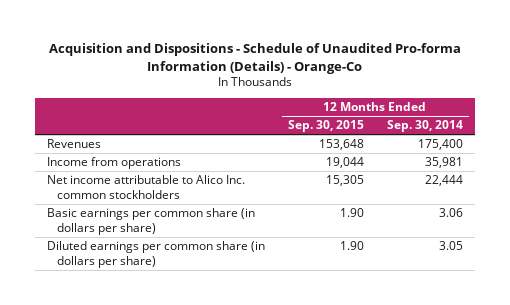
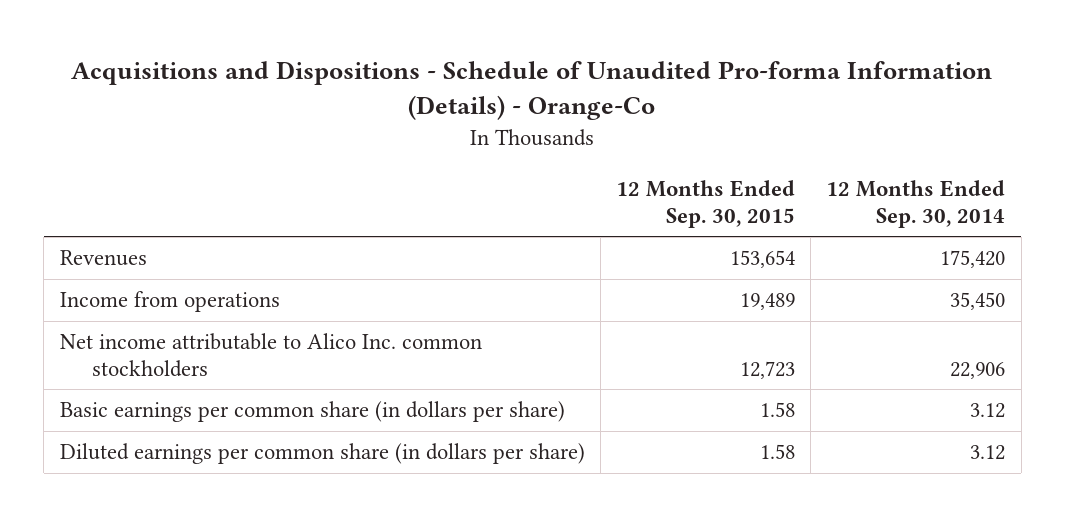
[48,43,461,74] Acquisition and Dispositions - Schedule of Unaudited Pro-forma Information (Details) - Orange-Co -> [71,61,993,121] Acquisitions and Dispositions - Schedule of Unaudited Pro-forma Information (Details) - Orange-Co
[318,139,364,151] 153,648 -> [729,250,795,269] 153,654
[418,139,464,151] 175,400 -> [940,250,1006,269] 175,420
[325,157,364,169] 19,044 -> [739,293,795,311] 19,489
[425,157,464,169] 35,981 -> [950,292,1006,311] 35,450
[325,175,364,187] 15,305 -> [739,360,795,379] 12,723
[425,175,464,187] 22,444 -> [950,361,1006,379] 22,906
[339,208,364,218] 1.90 -> [759,402,795,418] 1.58
[439,208,464,218] 3.06 -> [970,403,1006,419] 3.12
[339,241,364,251] 1.90 -> [759,444,795,460] 1.58
[439,241,464,251] 3.05 -> [970,445,1006,461] 3.12

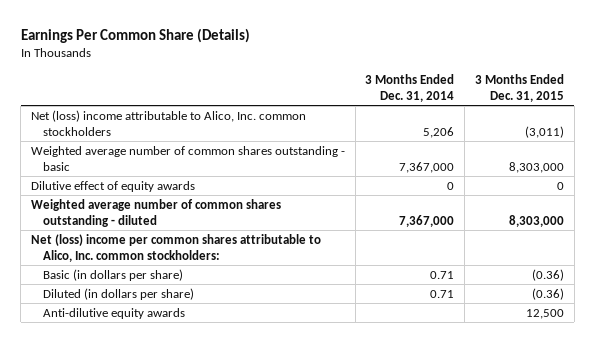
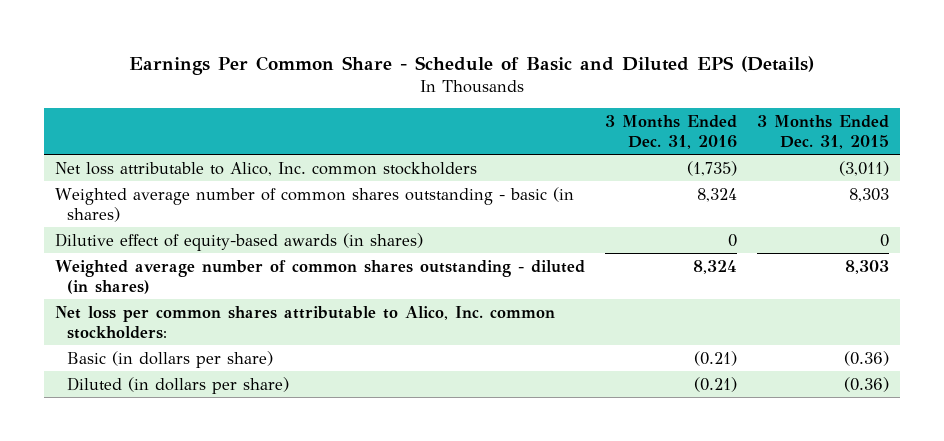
[20,28,250,44] Earnings Per Common Share (Details) -> [128,55,814,75] Earnings Per Common Share - Schedule of Basic and Diluted EPS (Details)
[365,73,455,102] 3 Months Ended Dec. 31, 2014 -> none
none -> [604,114,737,150] 3 Months Ended Dec. 31, 2016
[30,109,306,136] Net (loss) income attributable to Alico, Inc. common stockholders -> [54,161,477,176] Net loss attributable to Alico, Inc. common stockholders
[30,145,345,171] Weighted average number of common shares outstanding - basic -> [54,186,574,222] Weighted average number of common shares outstanding - basic (in shares)
[508,161,564,173] 8,303,000 -> [849,187,890,202] 8,303
[30,180,195,192] Dilutive effect of equity awards -> [54,232,423,251] Dilutive effect of equity-based awards (in shares)
[30,198,281,227] Weighted average number of common shares outstanding - diluted -> [54,259,585,294] Weighted average number of common shares outstanding - diluted (in shares)
[508,214,564,227] 8,303,000 -> [845,259,890,274] 8,303
[30,233,321,262] Net (loss) income per common shares attributable to Alico, Inc. common stockholders: -> [54,305,555,339] Net loss per common shares attributable to Alico, Inc. common stockholders:
[43,307,186,319] Anti-dilutive equity awards -> none

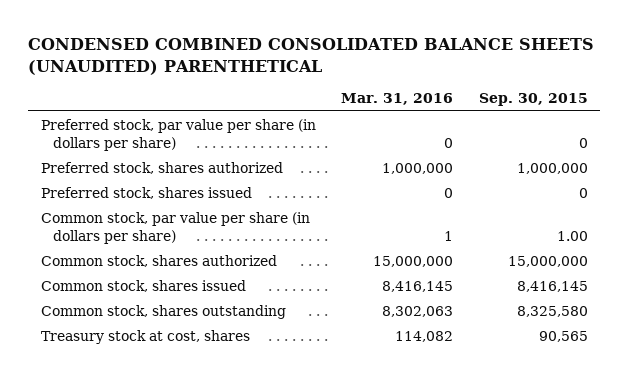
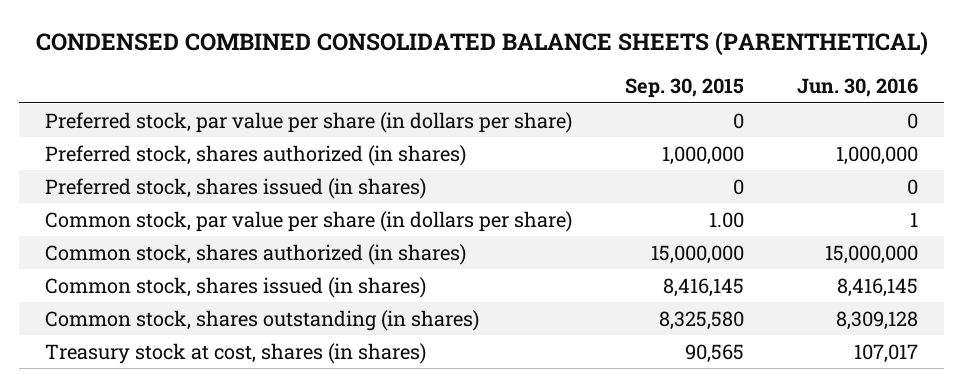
[27,37,594,75] CONDENSED COMBINED CONSOLIDATED BALANCE SHEETS (UNAUDITED) PARENTHETICAL -> [35,30,928,56] CONDENSED COMBINED CONSOLIDATED BALANCE SHEETS (PARENTHETICAL)
[341,93,454,106] Mar. 31, 2016 -> none
none -> [796,78,918,98] Jun. 30, 2016
[40,161,283,174] Preferred stock, shares authorized -> [45,144,467,166] Preferred stock, shares authorized (in shares)
[40,186,252,199] Preferred stock, shares issued -> [45,177,427,199] Preferred stock, shares issued (in shares)
[40,254,277,267] Common stock, shares authorized -> [45,243,467,265] Common stock, shares authorized (in shares)
[40,279,246,292] Common stock, shares issued -> [45,276,427,298] Common stock, shares issued (in shares)
[40,304,286,319] Common stock, shares outstanding -> [45,309,480,331] Common stock, shares outstanding (in shares)
[40,329,250,344] Treasury stock at cost, shares -> [45,342,427,364] Treasury stock at cost, shares (in shares)

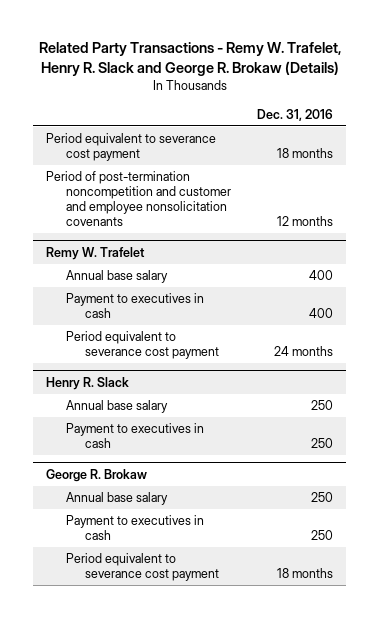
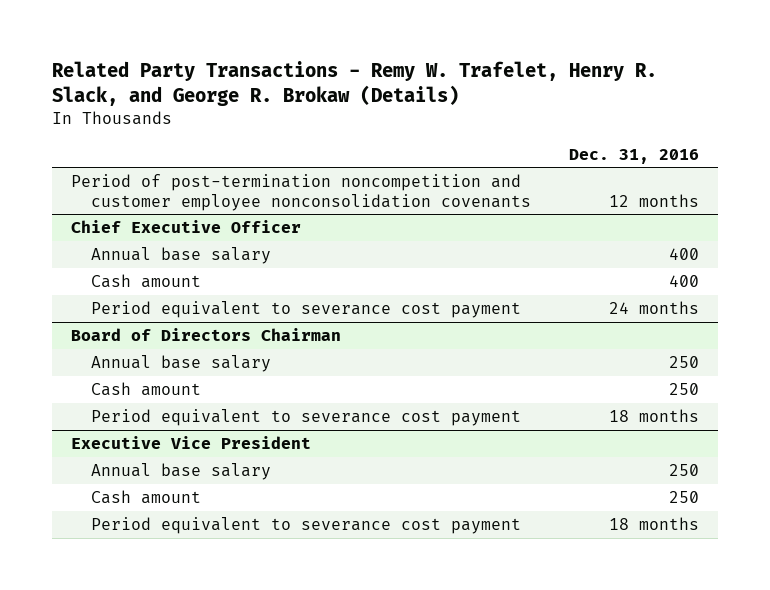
[38,42,341,76] Related Party Transactions - Remy W. Trafelet, Henry R. Slack and George R. Brokaw (Details) -> [52,61,658,107] Related Party Transactions - Remy W. Trafelet, Henry R. Slack, and George R. Brokaw (Details)
[46,133,217,162] Period equivalent to severance cost payment -> none
[46,171,231,227] Period of post-termination noncompetition and customer and employee nonsolicitation covenants -> [70,174,532,211] Period of post-termination noncompetition and customer employee nonconsolidation covenants
[46,246,146,260] Remy W. Trafelet -> [70,220,301,234] Chief Executive Officer
[65,293,204,319] Payment to executives in cash -> [91,274,202,289] Cash amount
[46,376,130,390] Henry R. Slack -> [70,328,341,342] Board of Directors Chairman
[65,423,204,449] Payment to executives in cash -> [91,382,202,397] Cash amount
none -> [91,409,522,427] Period equivalent to severance cost payment
[46,468,148,482] George R. Brokaw -> [70,436,311,450] Executive Vice President
[65,515,204,541] Payment to executives in cash -> [91,490,202,505] Cash amount

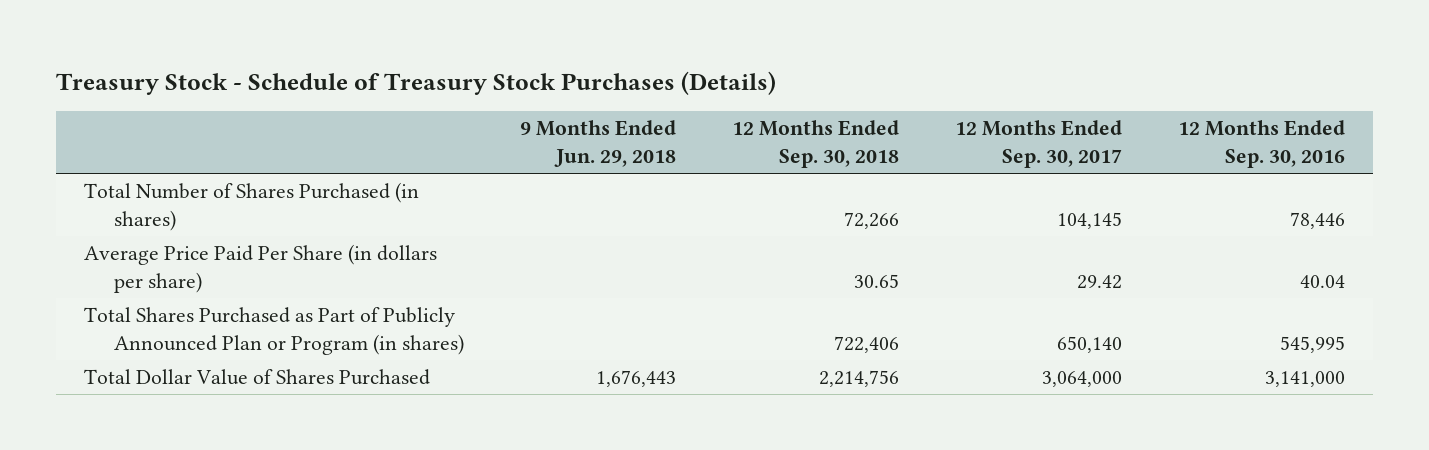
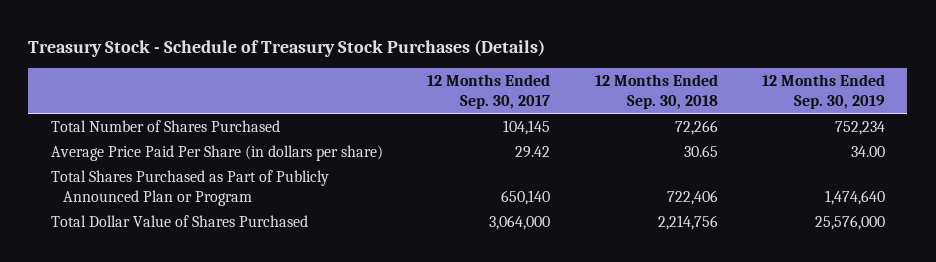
[519,120,676,168] 9 Months Ended Jun. 29, 2018 -> none
[1178,120,1346,169] 12 Months Ended Sep. 30, 2016 -> none
none -> [761,74,885,109] 12 Months Ended Sep. 30, 2019
[83,182,419,231] Total Number of Shares Purchased (in shares) -> [50,119,280,132] Total Number of Shares Purchased
[83,307,464,355] Total Shares Purchased as Part of Publicly Announced Plan or Program (in shares) -> [50,169,329,206] Total Shares Purchased as Part of Publicly Announced Plan or Program

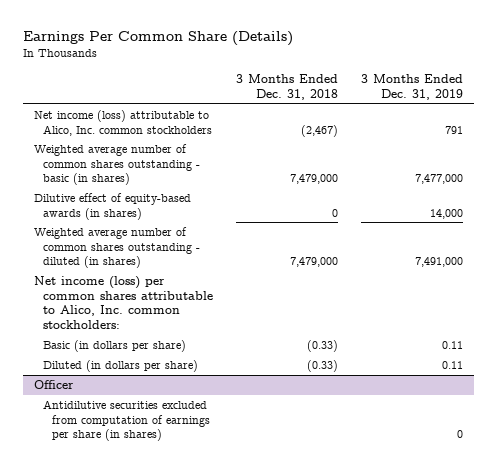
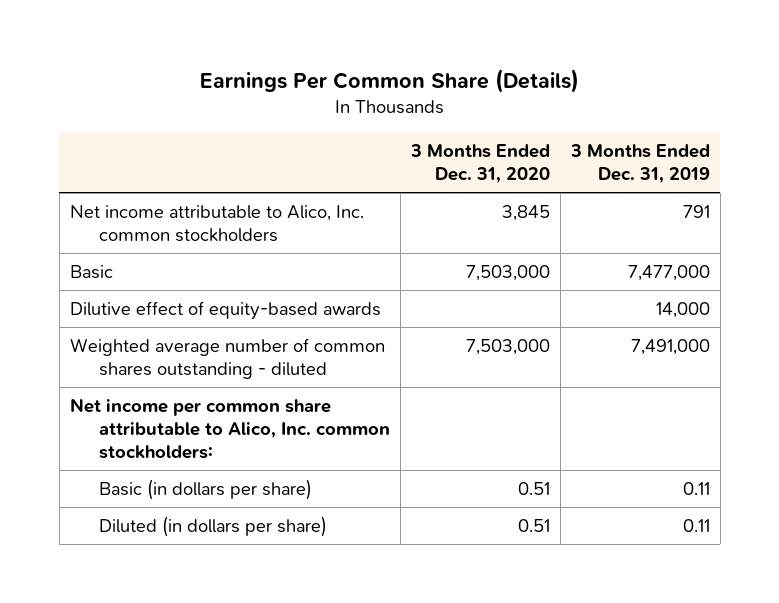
[236,74,339,100] 3 Months Ended Dec. 31, 2018 -> none
none -> [409,143,550,184] 3 Months Ended Dec. 31, 2020
[34,109,213,136] Net income (loss) attributable to Alico, Inc. common stockholders -> [69,204,364,242] Net income attributable to Alico, Inc. common stockholders
[34,143,201,186] Weighted average number of common shares outstanding - basic (in shares) -> [69,264,113,279] Basic
[34,192,192,220] Dilutive effect of equity-based awards (in shares) -> [69,300,381,320] Dilutive effect of equity-based awards
[34,226,201,269] Weighted average number of common shares outstanding - diluted (in shares) -> [69,337,385,379] Weighted average number of common shares outstanding - diluted
[34,275,214,330] Net income (loss) per common shares attributable to Alico, Inc. common stockholders: -> [69,397,391,460] Net income per common share attributable to Alico, Inc. common stockholders:
[34,379,75,389] Officer -> none
[43,399,211,442] Antidilutive securities excluded from computation of earnings per share (in shares) -> none

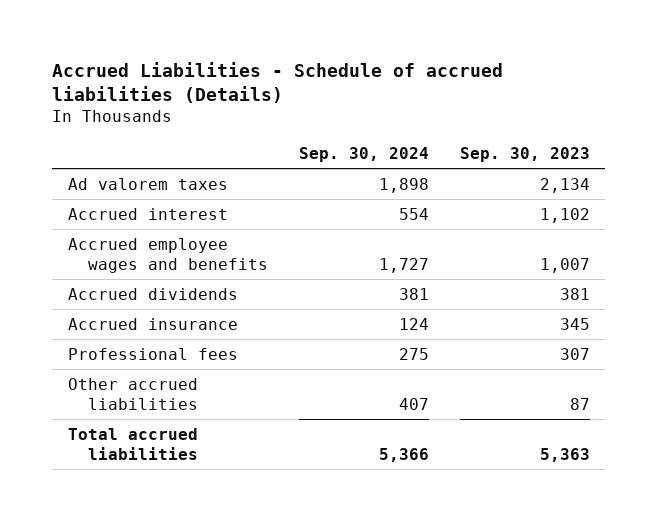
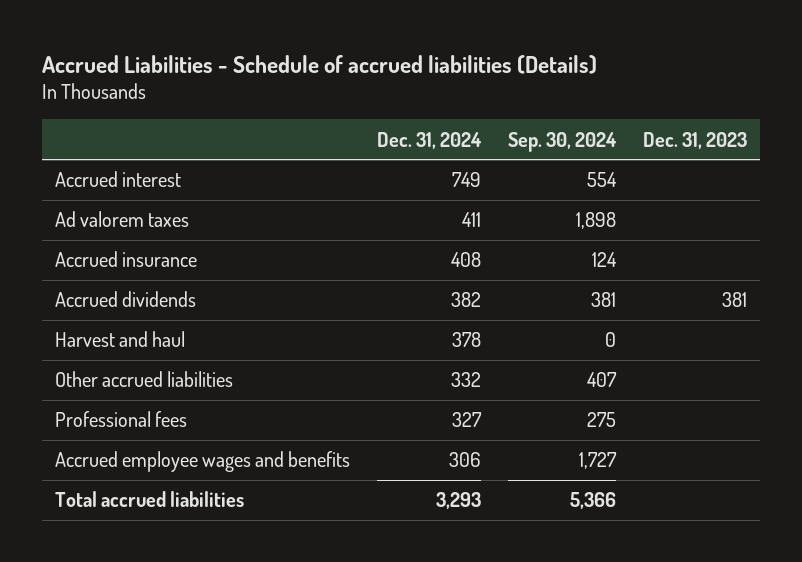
[459,146,590,162] Sep. 30, 2023 -> none
none -> [376,131,482,149] Dec. 31, 2024
none -> [642,131,747,149] Dec. 31, 2023
[67,177,228,190] Ad valorem taxes -> [55,211,190,228] Ad valorem taxes
[67,287,238,300] Accrued dividends -> [55,291,197,308] Accrued dividends
none -> [55,331,186,348] Harvest and haul
[67,347,238,360] Professional fees -> [55,411,188,428] Professional fees
[67,237,269,273] Accrued employee wages and benefits -> [55,451,351,473] Accrued employee wages and benefits

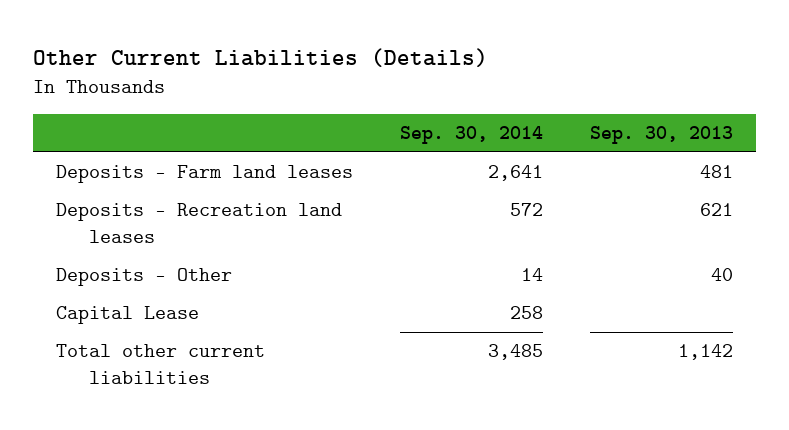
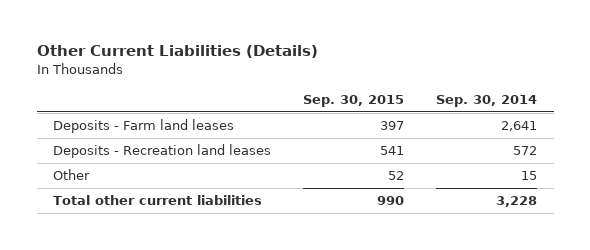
[589,126,733,145] Sep. 30, 2013 -> none
none -> [303,94,405,107] Sep. 30, 2015
[55,306,199,325] Capital Lease -> none
[55,268,232,287] Deposits - Other -> [52,169,90,181] Other
[520,268,543,282] 14 -> [521,171,538,181] 15
[487,344,543,361] 3,485 -> [496,196,538,208] 3,228

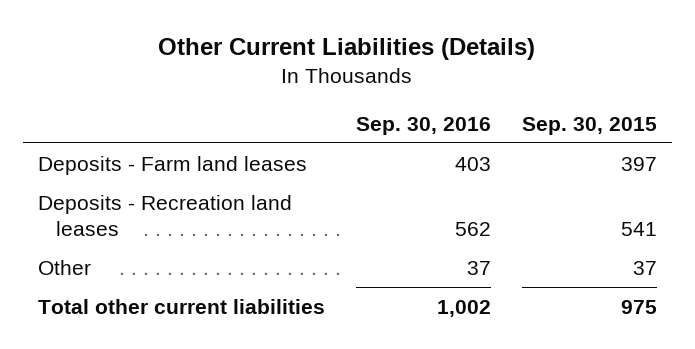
[436,94,538,107] Sep. 30, 2014 -> none
none -> [355,116,491,135] Sep. 30, 2016
[388,171,405,181] 52 -> [632,260,657,275] 37
[377,196,405,206] 990 -> [620,299,657,314] 975

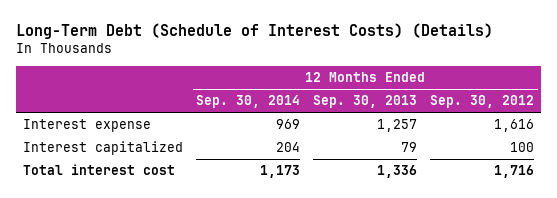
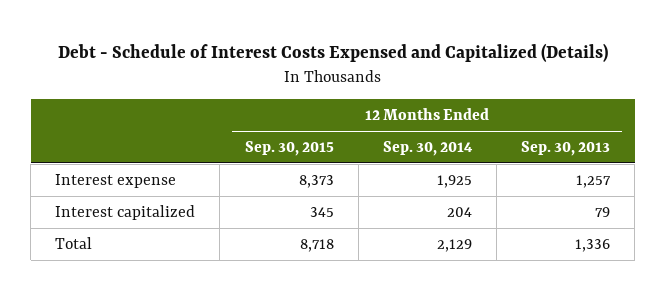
[15,22,493,39] Long-Term Debt (Schedule of Interest Costs) (Details) -> [57,43,608,63] Debt - Schedule of Interest Costs Expensed and Capitalized (Details)
[430,95,535,109] Sep. 30, 2012 -> none
none -> [244,140,334,156] Sep. 30, 2015
[275,119,300,130] 969 -> [436,174,472,188] 1,925
[22,164,175,176] Total interest cost -> [55,236,93,249] Total
[259,165,300,179] 1,173 -> [436,238,472,252] 2,129

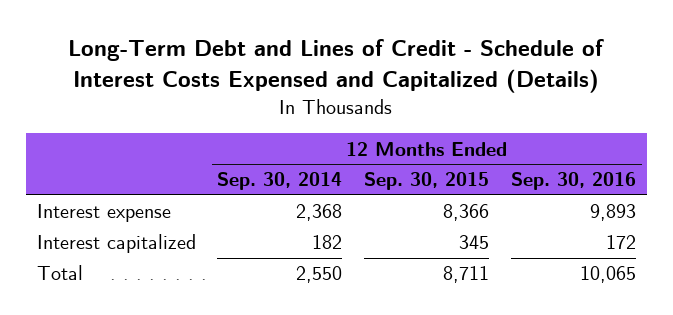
[57,43,608,63] Debt - Schedule of Interest Costs Expensed and Capitalized (Details) -> [68,39,605,93] Long-Term Debt and Lines of Credit - Schedule of Interest Costs Expensed and Capitalized (Details)
[521,140,611,156] Sep. 30, 2013 -> none
none -> [511,172,637,191] Sep. 30, 2016
[298,174,334,188] 8,373 -> [443,204,490,222] 8,366
[436,174,472,188] 1,925 -> [296,204,343,222] 2,368
[446,206,472,217] 204 -> [312,235,343,250] 182
[299,238,334,252] 8,718 -> [443,266,490,284] 8,711
[436,238,472,252] 2,129 -> [296,266,343,284] 2,550

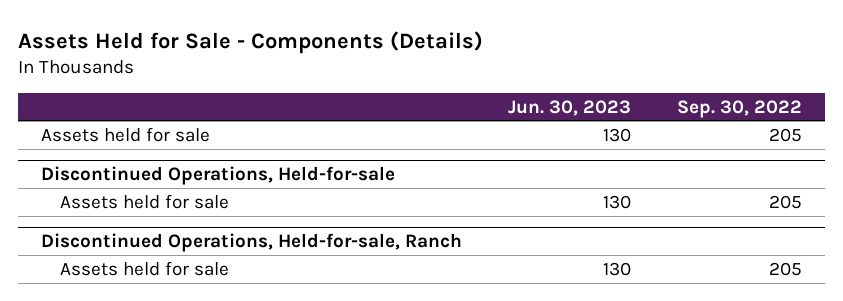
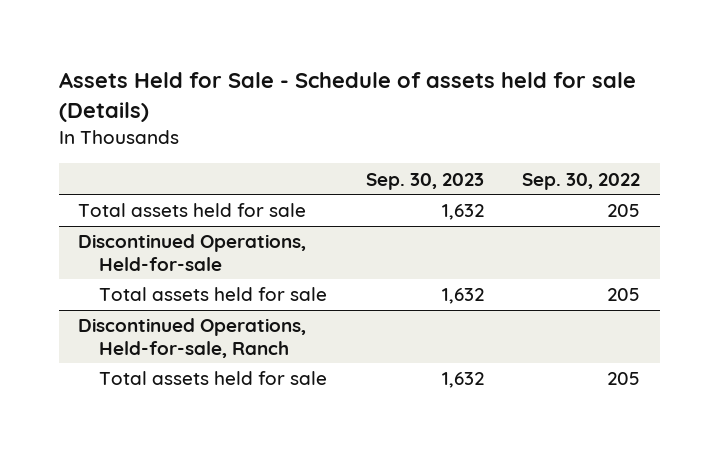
[17,30,483,54] Assets Held for Sale - Components (Details) -> [58,72,636,123] Assets Held for Sale - Schedule of assets held for sale (Details)
[507,99,631,116] Jun. 30, 2023 -> none
none -> [365,172,484,190] Sep. 30, 2023
[40,126,210,142] Assets held for sale -> [77,203,306,218] Total assets held for sale
[60,193,230,209] Assets held for sale -> [99,287,328,302] Total assets held for sale
[60,260,230,276] Assets held for sale -> [99,371,328,386] Total assets held for sale

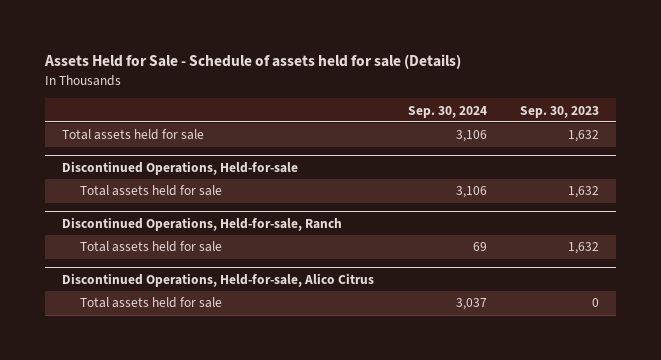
[522,172,641,190] Sep. 30, 2022 -> none
none -> [407,105,487,118] Sep. 30, 2024
none -> [62,272,375,287] Discontinued Operations, Held-for-sale, Alico Citrus
none -> [79,297,222,309] Total assets held for sale

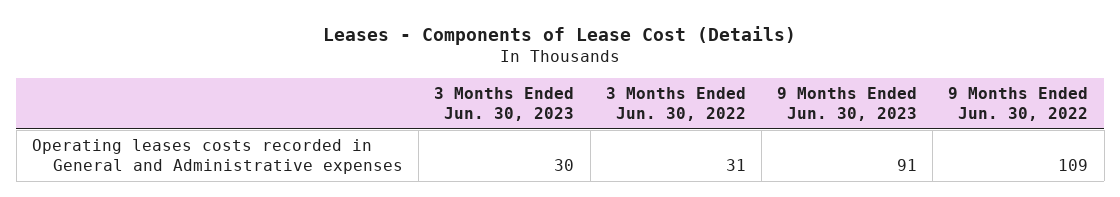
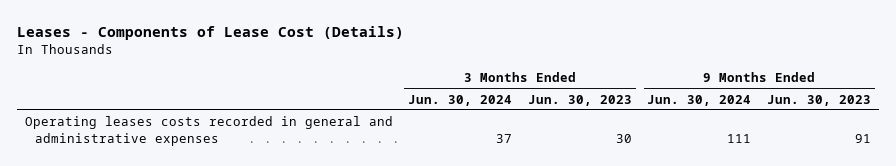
[605,86,746,121] 3 Months Ended Jun. 30, 2022 -> none
[948,86,1089,121] 9 Months Ended Jun. 30, 2022 -> none
none -> [408,94,513,106] Jun. 30, 2024
none -> [647,94,752,106] Jun. 30, 2024
[31,139,404,175] Operating leases costs recorded in General and Administrative expenses -> [24,116,393,146] Operating leases costs recorded in general and administrative expenses

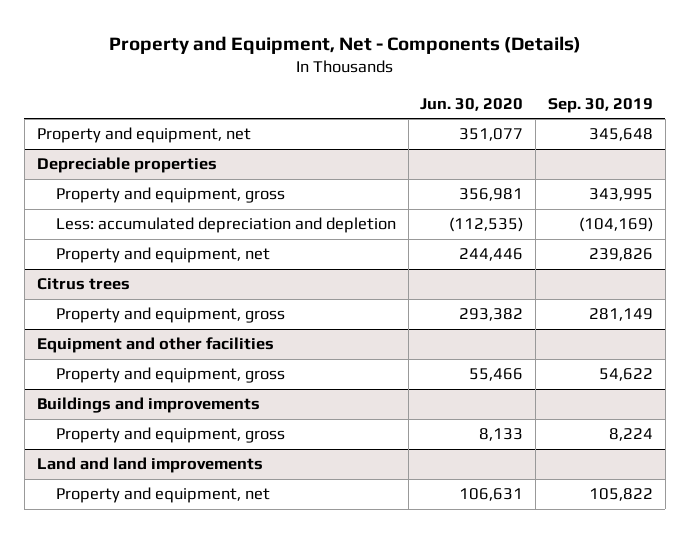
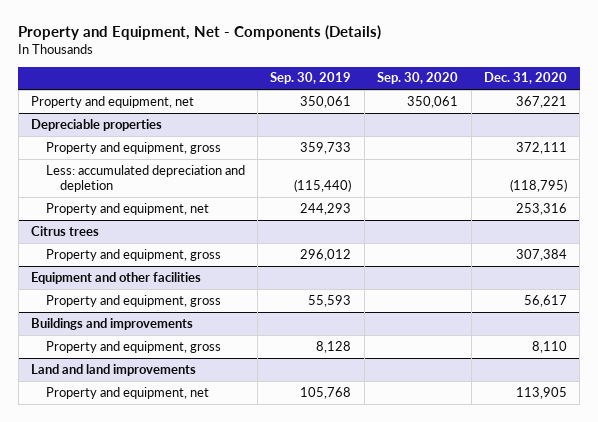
[420,97,524,111] Jun. 30, 2020 -> none
none -> [377,72,459,85] Sep. 30, 2020
none -> [483,72,567,85] Dec. 31, 2020
[588,128,653,142] 345,648 -> [300,95,352,108] 350,061
[588,188,653,202] 343,995 -> [300,141,352,154] 359,733
[578,217,653,233] (104,169) -> [294,179,352,193] (115,440)
[588,248,653,262] 239,826 -> [300,202,352,215] 244,293
[588,308,653,322] 281,149 -> [300,248,352,261] 296,012
[598,368,653,382] 54,622 -> [308,294,352,307] 55,593
[608,428,653,442] 8,224 -> [316,340,352,353] 8,128
[588,488,653,502] 105,822 -> [300,386,352,399] 105,768

